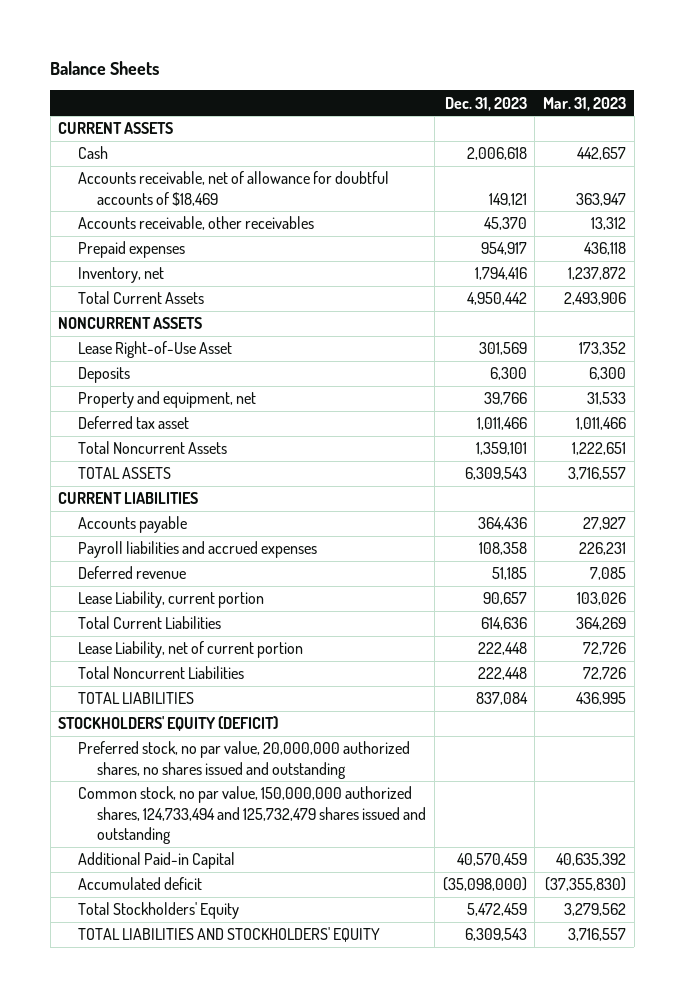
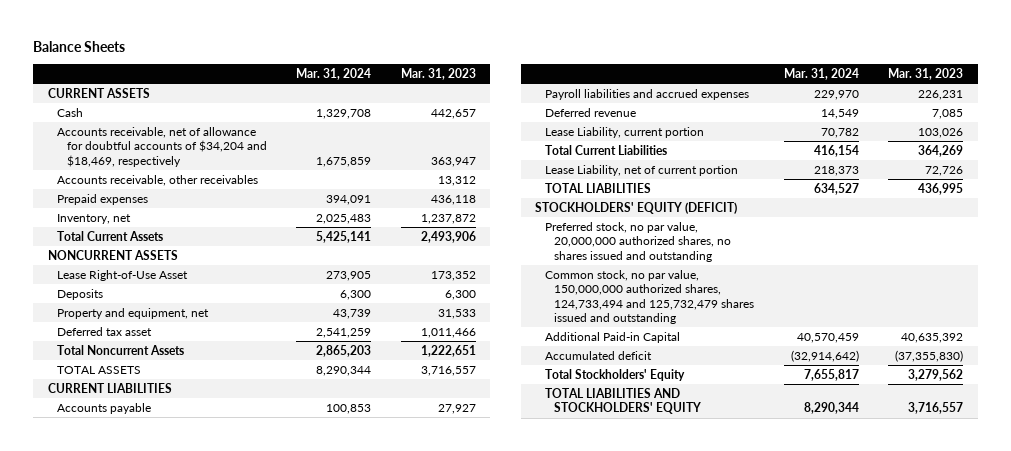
[444,96,527,111] Dec. 31, 2023 -> none
none -> [296,68,372,81] Mar. 31, 2024
[77,171,389,206] Accounts receivable, net of allowance for doubtful accounts of $18,469 -> [57,127,268,167] Accounts receivable, net of allowance for doubtful accounts of $34,204 and $18,469, respectively
[77,666,244,680] Total Noncurrent Liabilities -> none

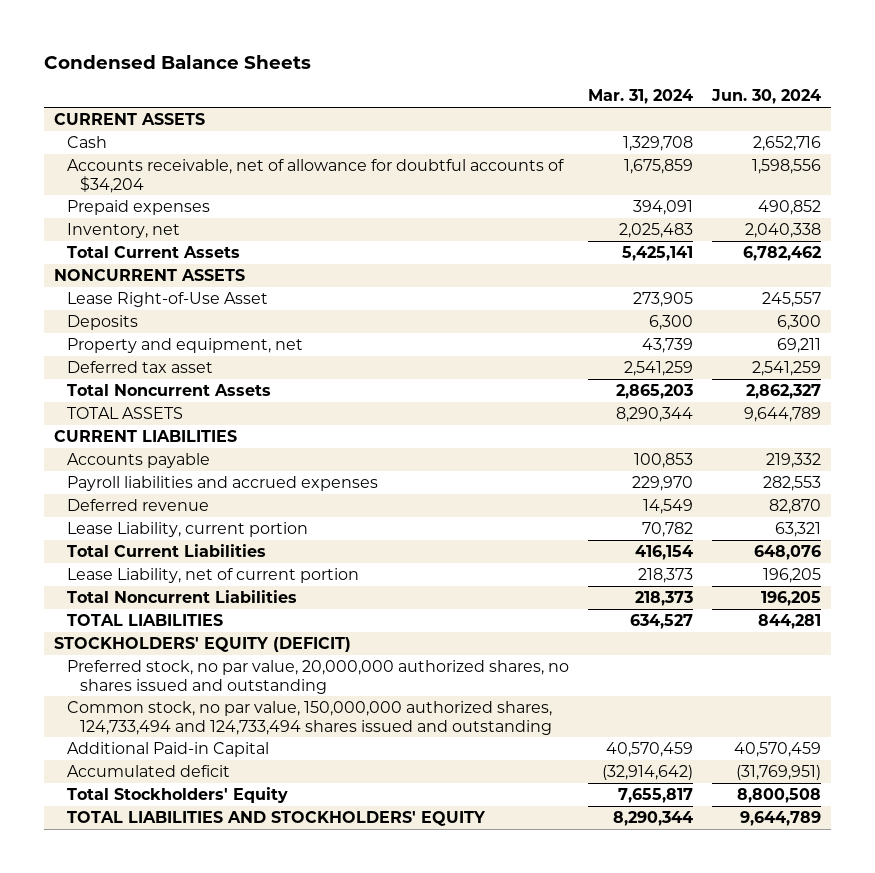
[33,41,126,53] Balance Sheets -> [43,54,311,69] Condensed Balance Sheets
[400,68,476,81] Mar. 31, 2023 -> none
none -> [711,89,822,105] Jun. 30, 2024
[57,175,259,187] Accounts receivable, other receivables -> none
[57,127,268,167] Accounts receivable, net of allowance for doubtful accounts of $34,204 and $18,469, respectively -> [66,158,564,193] Accounts receivable, net of allowance for doubtful accounts of $34,204
none -> [66,589,297,603] Total Noncurrent Liabilities
[544,270,755,324] Common stock, no par value, 150,000,000 authorized shares, 124,733,494 and 125,732,479 shares issued and outstanding -> [66,700,553,735] Common stock, no par value, 150,000,000 authorized shares, 124,733,494 and 124,733,494 shares issued and outstanding

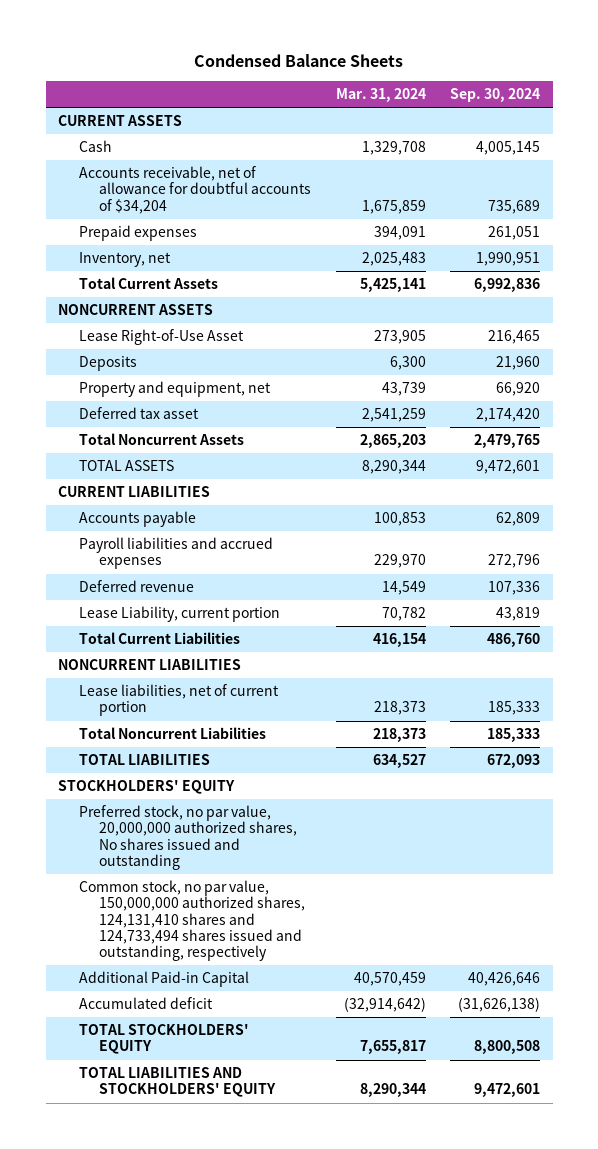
[711,89,822,105] Jun. 30, 2024 -> none
none -> [450,88,541,103] Sep. 30, 2024
none -> [57,659,241,671] NONCURRENT LIABILITIES
[66,567,359,583] Lease Liability, net of current portion -> [78,684,279,717] Lease liabilities, net of current portion
[53,636,351,652] STOCKHOLDERS' EQUITY (DEFICIT) -> [57,780,235,795] STOCKHOLDERS' EQUITY
[66,659,569,694] Preferred stock, no par value, 20,000,000 authorized shares, no shares issued and outstanding -> [78,805,298,870] Preferred stock, no par value, 20,000,000 authorized shares, No shares issued and outstanding
[66,700,553,735] Common stock, no par value, 150,000,000 authorized shares, 124,733,494 and 124,733,494 shares issued and outstanding -> [78,880,306,961] Common stock, no par value, 150,000,000 authorized shares, 124,131,410 shares and 124,733,494 shares issued and outstanding, respectively
[66,786,288,803] Total Stockholders' Equity -> [78,1024,249,1055] TOTAL STOCKHOLDERS' EQUITY

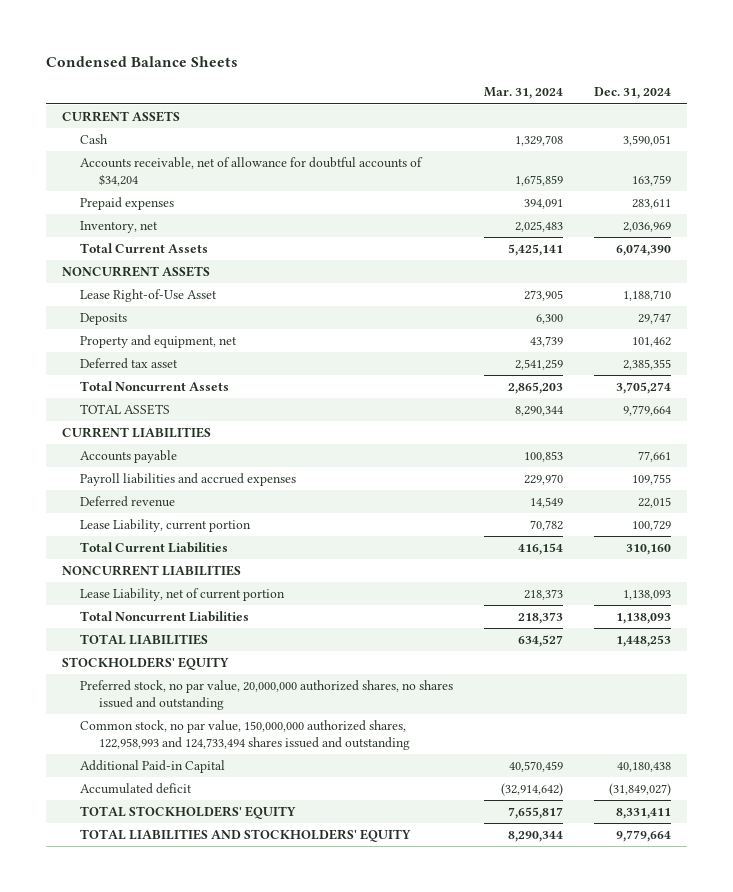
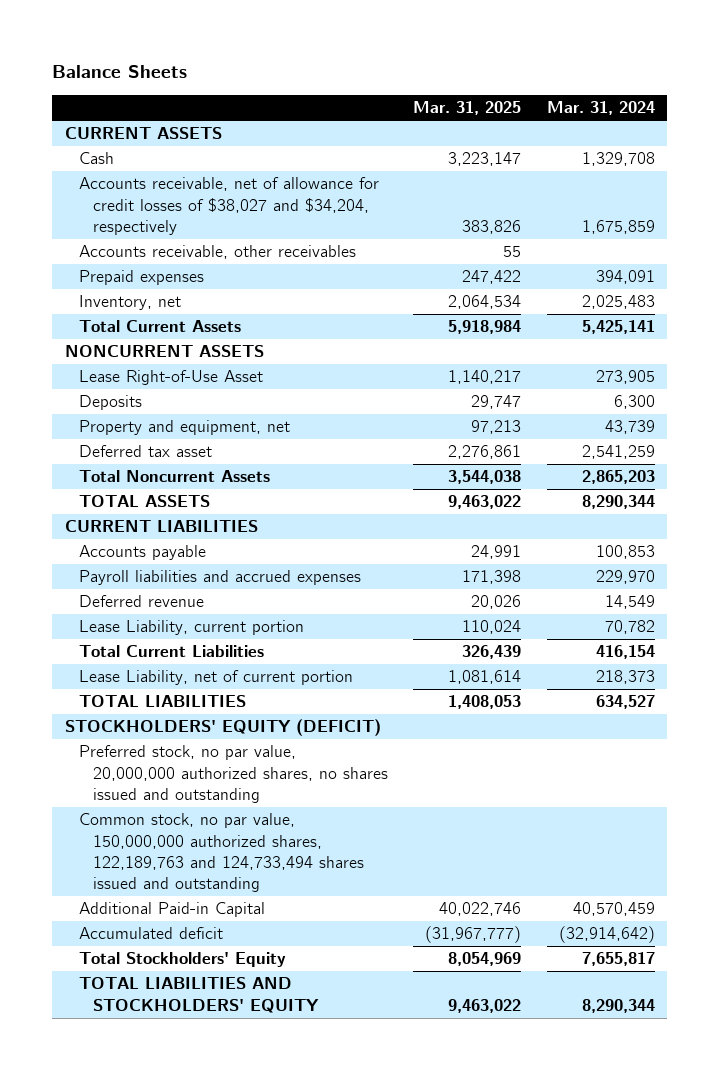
[45,55,238,67] Condensed Balance Sheets -> [52,64,188,78] Balance Sheets
[594,87,672,100] Dec. 31, 2024 -> none
none -> [413,101,522,116] Mar. 31, 2025
[80,157,424,186] Accounts receivable, net of allowance for doubtful accounts of $34,204 -> [78,177,379,235] Accounts receivable, net of allowance for credit losses of $38,027 and $34,204, respectively
none -> [78,245,356,260] Accounts receivable, other receivables
[61,565,241,577] NONCURRENT LIABILITIES -> none
[80,611,250,623] Total Noncurrent Liabilities -> none
[61,657,229,671] STOCKHOLDERS' EQUITY -> [64,719,381,737] STOCKHOLDERS' EQUITY (DEFICIT)
[80,720,411,750] Common stock, no par value, 150,000,000 authorized shares, 122,958,993 and 124,733,494 shares issued and outstanding -> [78,813,365,893] Common stock, no par value, 150,000,000 authorized shares, 122,189,763 and 124,733,494 shares issued and outstanding
[80,806,297,820] TOTAL STOCKHOLDERS' EQUITY -> [78,952,286,968] Total Stockholders' Equity

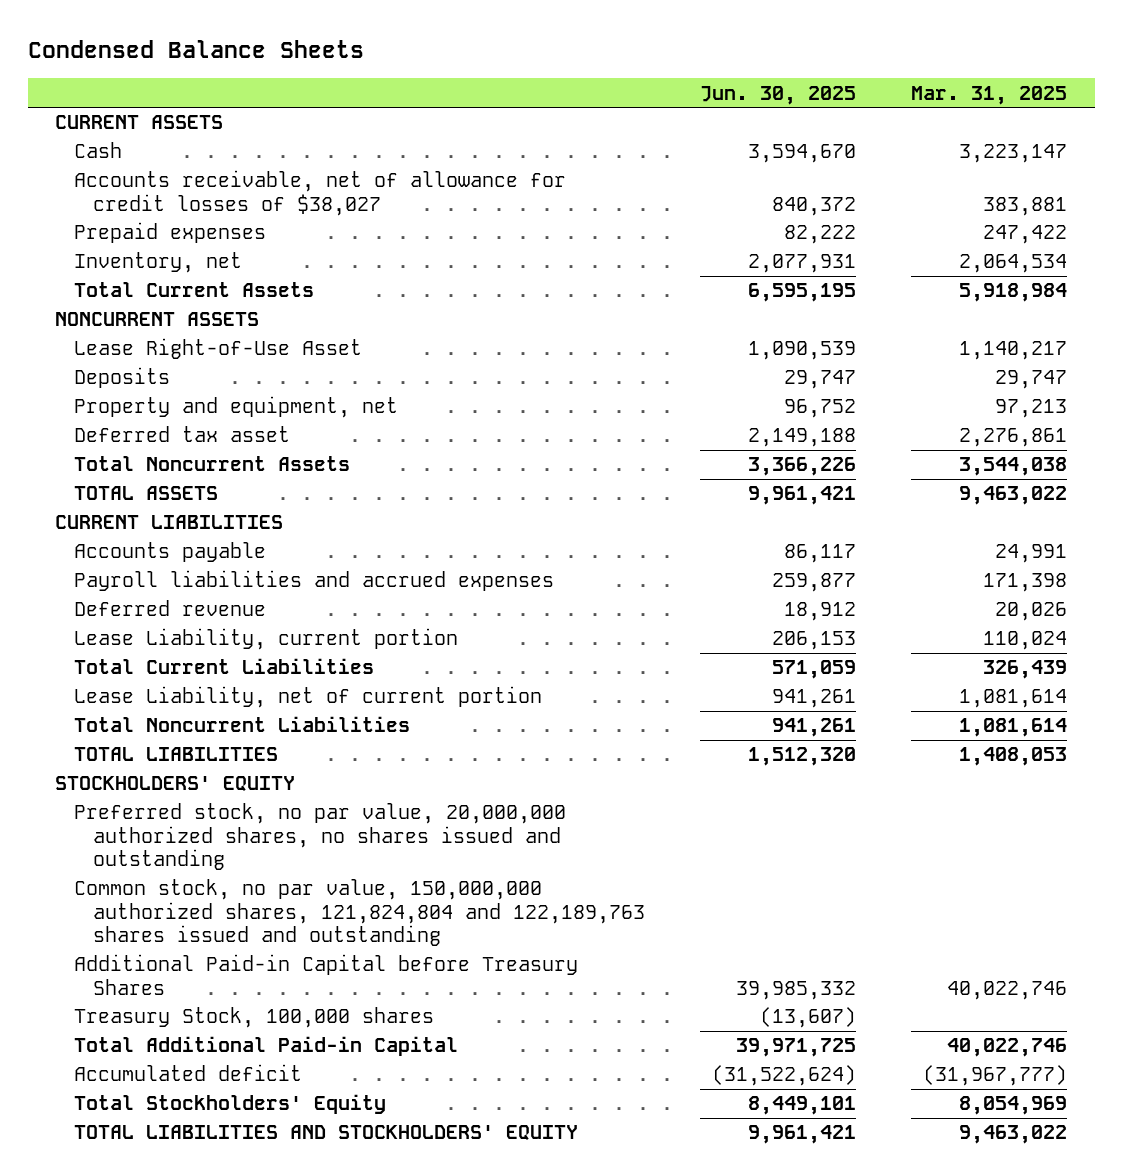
[52,64,188,78] Balance Sheets -> [27,40,364,59] Condensed Balance Sheets
[546,101,655,116] Mar. 31, 2024 -> none
none -> [700,85,857,105] Jun. 30, 2025
[78,245,356,260] Accounts receivable, other receivables -> none
[78,177,379,235] Accounts receivable, net of allowance for credit losses of $38,027 and $34,204, respectively -> [74,170,567,216] Accounts receivable, net of allowance for credit losses of $38,027
[462,219,522,234] 383,826 -> [983,196,1068,216] 383,881
none -> [74,716,411,733] Total Noncurrent Liabilities
[64,719,381,737] STOCKHOLDERS' EQUITY (DEFICIT) -> [55,776,296,792] STOCKHOLDERS' EQUITY
[78,813,365,893] Common stock, no par value, 150,000,000 authorized shares, 122,189,763 and 124,733,494 shares issued and outstanding -> [74,879,646,946] Common stock, no par value, 150,000,000 authorized shares, 121,824,804 and 122,189,763 shares issued and outstanding
none -> [74,954,579,995] Additional Paid-in Capital before Treasury Shares
none -> [74,1007,435,1029] Treasury Stock, 100,000 shares
[78,902,265,918] Additional Paid-in Capital -> [74,1036,459,1057] Total Additional Paid-in Capital

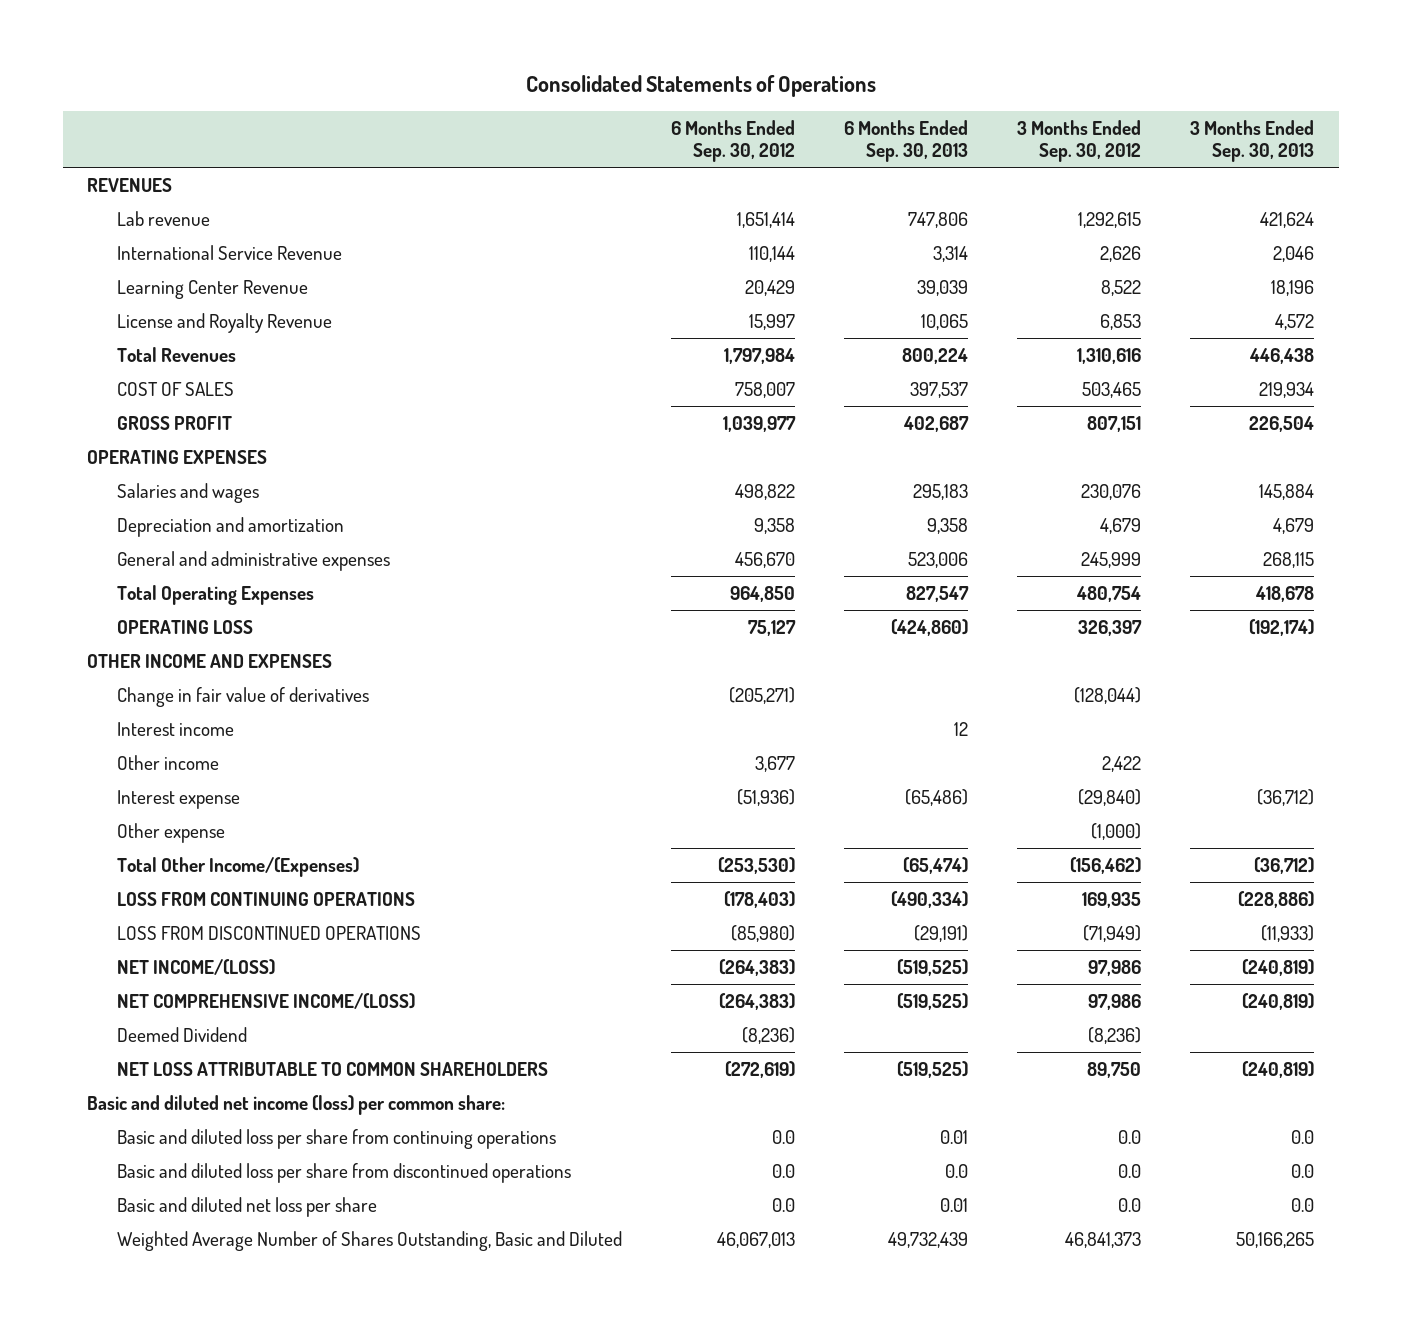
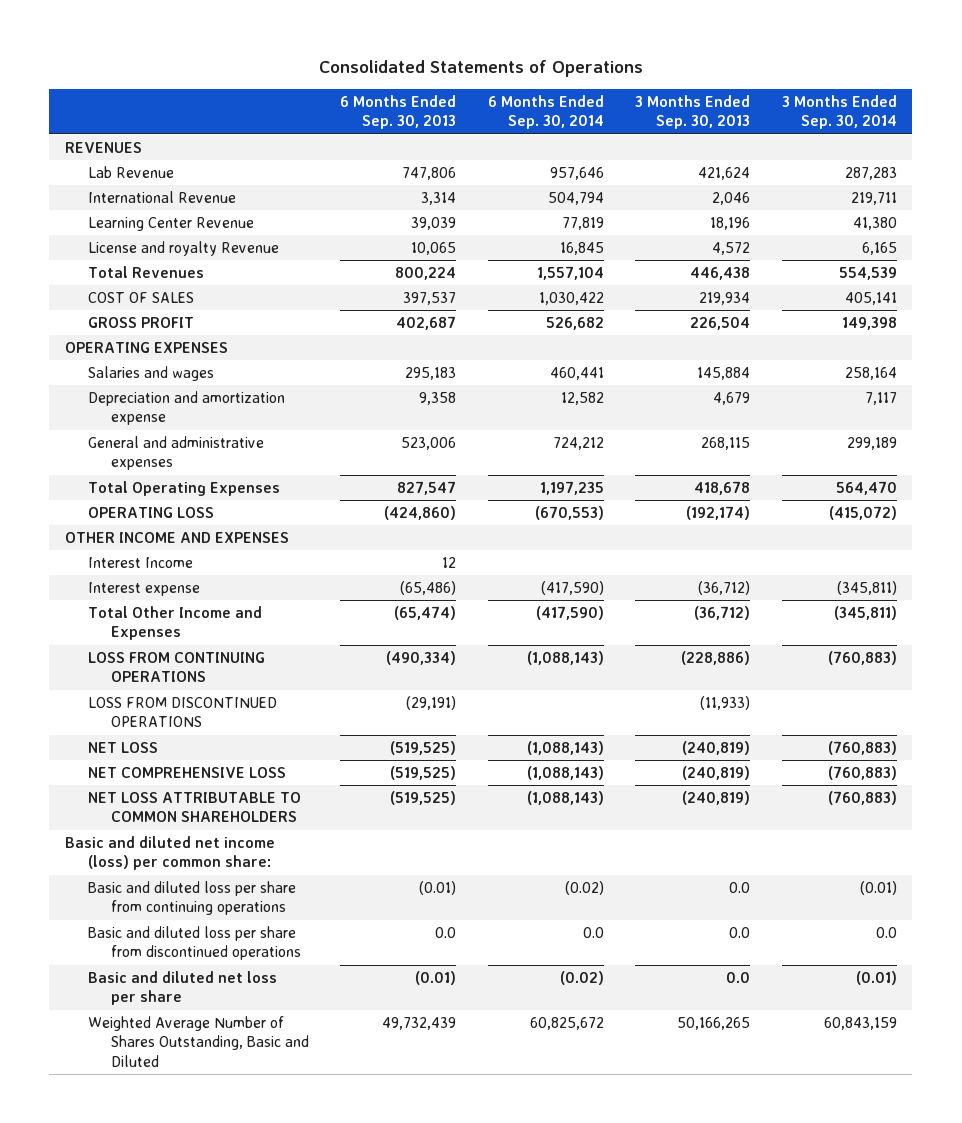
[670,120,795,162] 6 Months Ended Sep. 30, 2012 -> none
[1017,120,1142,162] 3 Months Ended Sep. 30, 2012 -> none
none -> [487,94,604,130] 6 Months Ended Sep. 30, 2014
none -> [781,94,897,130] 3 Months Ended Sep. 30, 2014
[116,211,210,227] Lab revenue -> [88,165,175,178] Lab Revenue
[116,245,342,261] International Service Revenue -> [88,190,237,203] International Revenue
[116,313,332,334] License and Royalty Revenue -> [88,240,280,256] License and royalty Revenue
[116,517,344,538] Depreciation and amortization -> [88,390,286,426] Depreciation and amortization expense
[116,687,369,708] Change in fair value of derivatives -> none
[116,755,219,771] Other income -> none
[116,722,234,737] Interest income -> [88,556,194,568] Interest Income
[116,823,225,844] Other expense -> none
[116,857,359,878] Total Other Income/(Expenses) -> [88,605,263,641] Total Other Income and Expenses
[116,1027,247,1043] Deemed Dividend -> none
[116,959,275,976] NET INCOME/(LOSS) -> [88,741,159,753] NET LOSS
[116,993,415,1010] NET COMPREHENSIVE INCOME/(LOSS) -> [88,766,287,778] NET COMPREHENSIVE LOSS
[940,1130,969,1145] 0.01 -> [419,880,457,895] (0.01)
[940,1198,969,1213] 0.01 -> [415,970,457,985] (0.01)

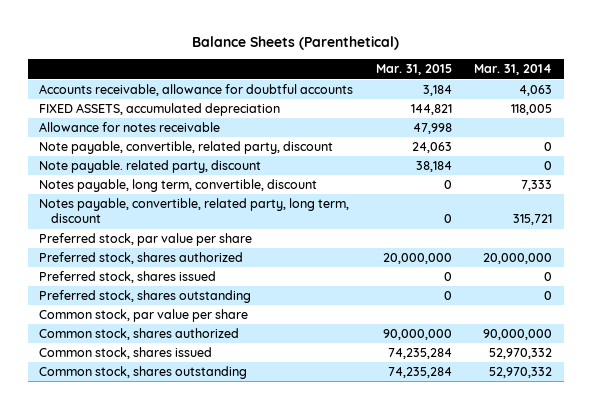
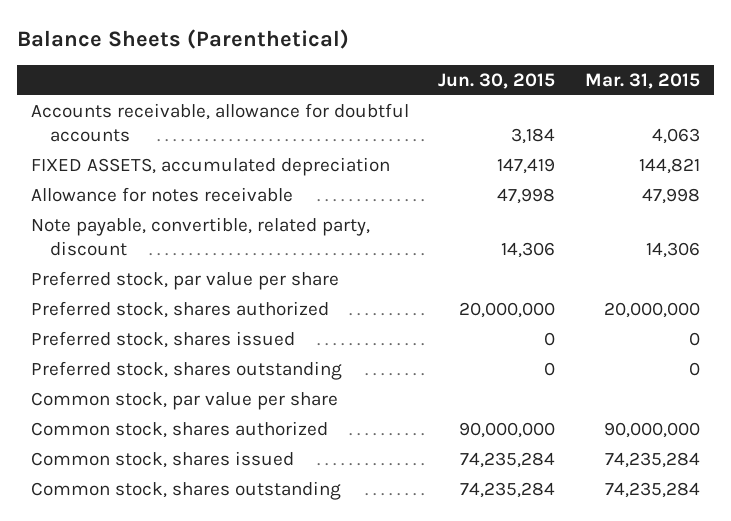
[474,64,553,76] Mar. 31, 2014 -> none
none -> [438,72,556,89] Jun. 30, 2015
[422,85,452,97] 3,184 -> [651,128,700,145] 4,063
[38,160,261,174] Note payable. related party, discount -> none
[38,179,317,193] Notes payable, long term, convertible, discount -> none
[38,198,349,224] Notes payable, convertible, related party, long term, discount -> none
[411,142,452,154] 24,063 -> [645,242,700,259] 14,306

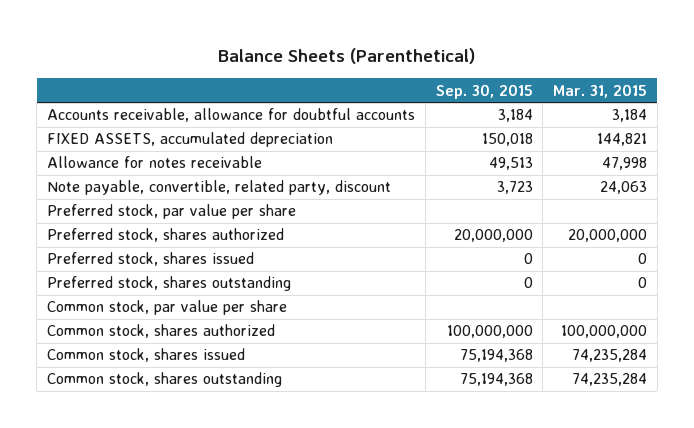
[438,72,556,89] Jun. 30, 2015 -> none
none -> [435,83,533,99] Sep. 30, 2015
[651,128,700,145] 4,063 -> [612,109,648,123] 3,184
[645,242,700,259] 14,306 -> [600,181,648,195] 24,063
[603,421,700,438] 90,000,000 -> [561,325,648,339] 100,000,000

